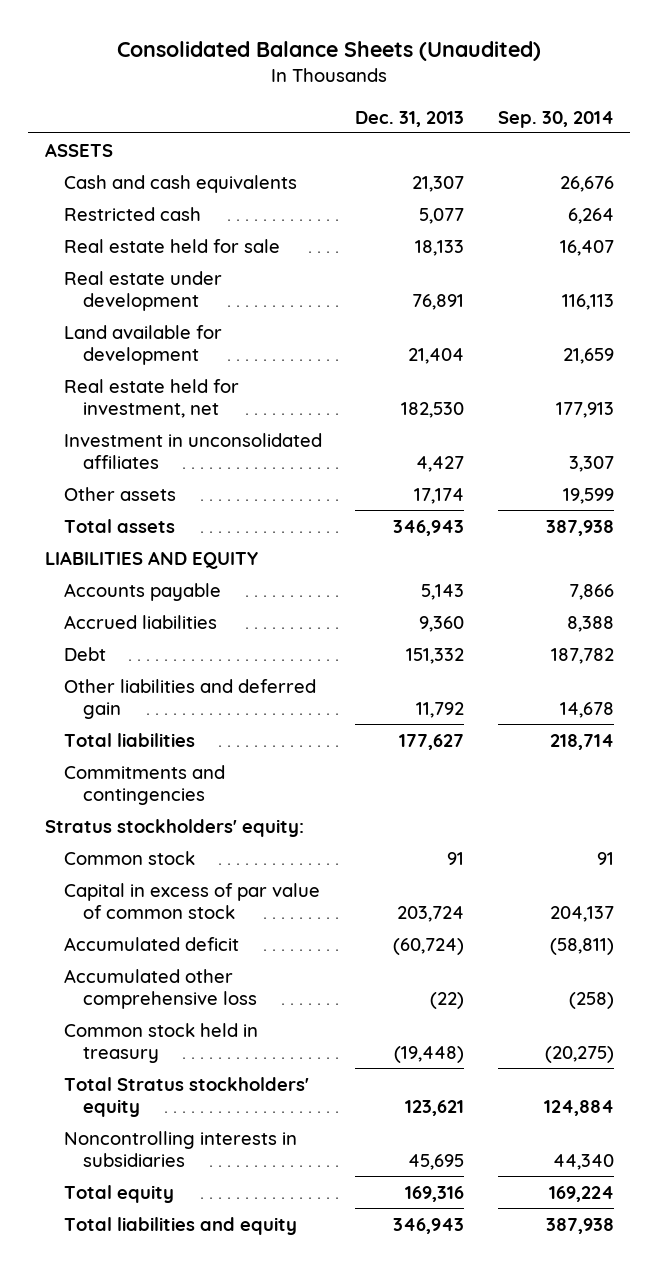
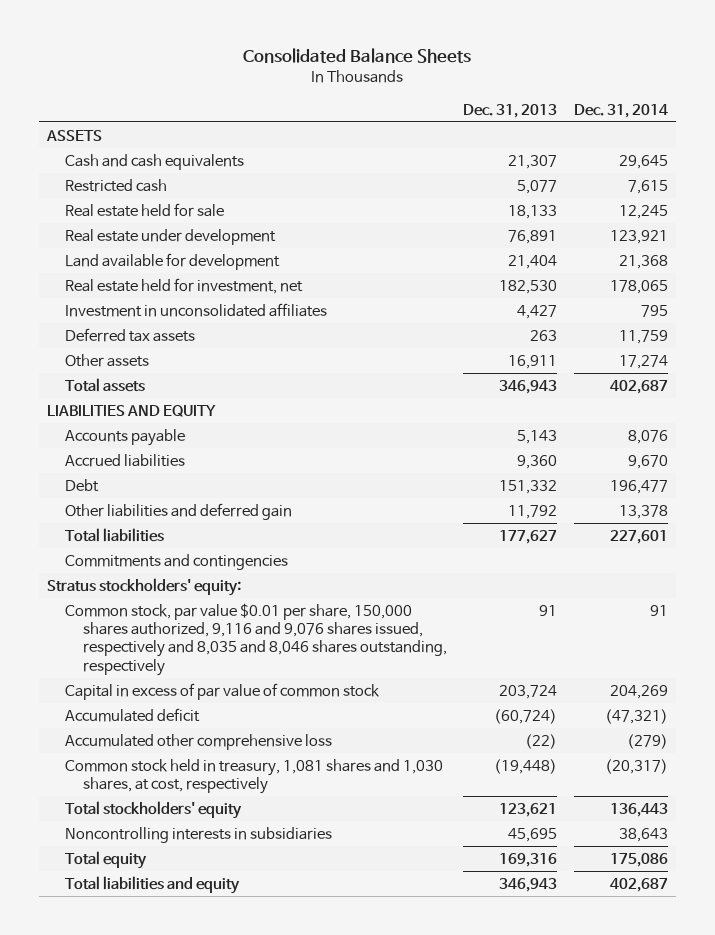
[117,40,542,61] Consolidated Balance Sheets (Unaudited) -> [243,47,472,63] Consolidated Balance Sheets
[497,110,614,128] Sep. 30, 2014 -> none
none -> [573,103,668,118] Dec. 31, 2014
none -> [64,327,195,342] Deferred tax assets
[414,487,465,504] 17,174 -> [508,354,558,369] 16,911
[64,850,196,865] Common stock -> [64,602,447,676] Common stock, par value $0.01 per share, 150,000 shares authorized, 9,116 and 9,076 shares issued, respectively and 8,035 and 8,046 shares outstanding, respectively
[64,1022,259,1063] Common stock held in treasury -> [64,758,443,795] Common stock held in treasury, 1,081 shares and 1,030 shares, at cost, respectively
[64,1076,310,1117] Total Stratus stockholders' equity -> [64,800,242,819] Total stockholders' equity

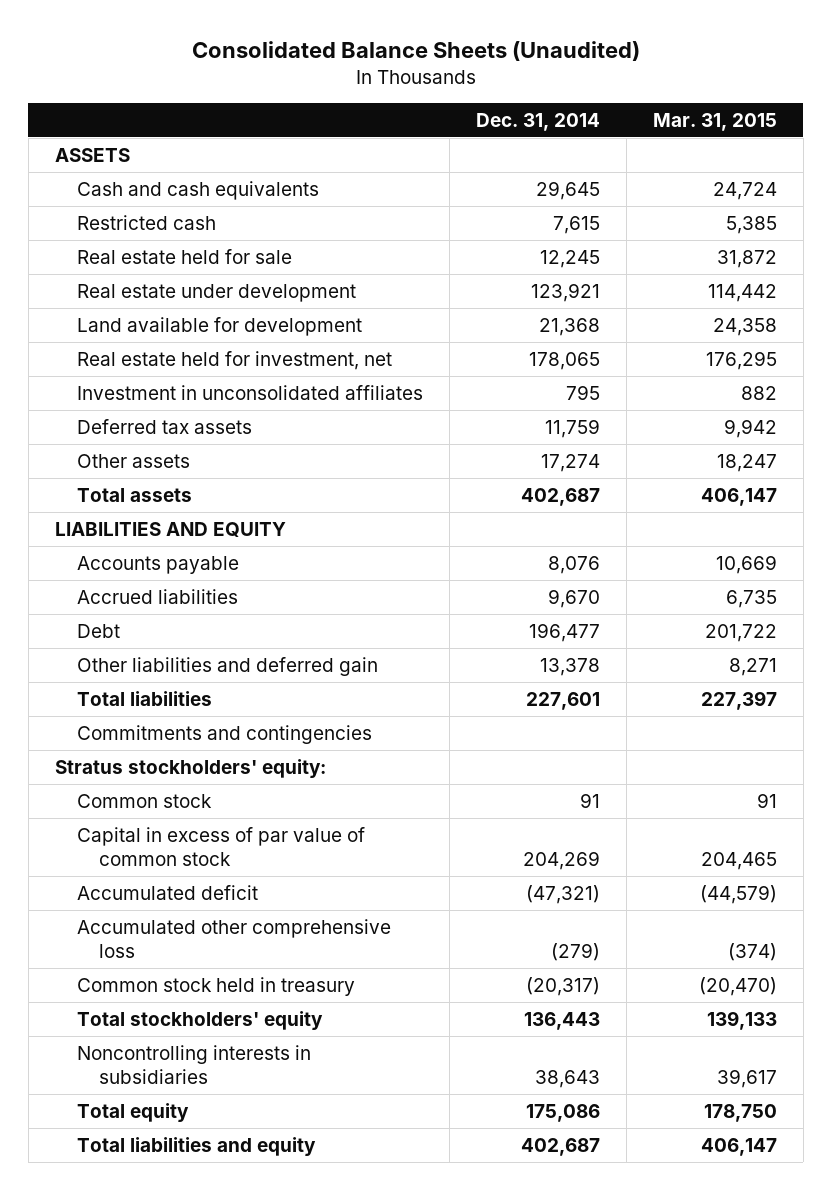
[243,47,472,63] Consolidated Balance Sheets -> [191,41,640,62] Consolidated Balance Sheets (Unaudited)
[463,103,558,118] Dec. 31, 2013 -> none
none -> [652,113,777,132] Mar. 31, 2015
[64,602,447,676] Common stock, par value $0.01 per share, 150,000 shares authorized, 9,116 and 9,076 shares issued, respectively and 8,035 and 8,046 shares outstanding, respectively -> [77,793,213,808] Common stock
[64,758,443,795] Common stock held in treasury, 1,081 shares and 1,030 shares, at cost, respectively -> [77,976,356,996] Common stock held in treasury

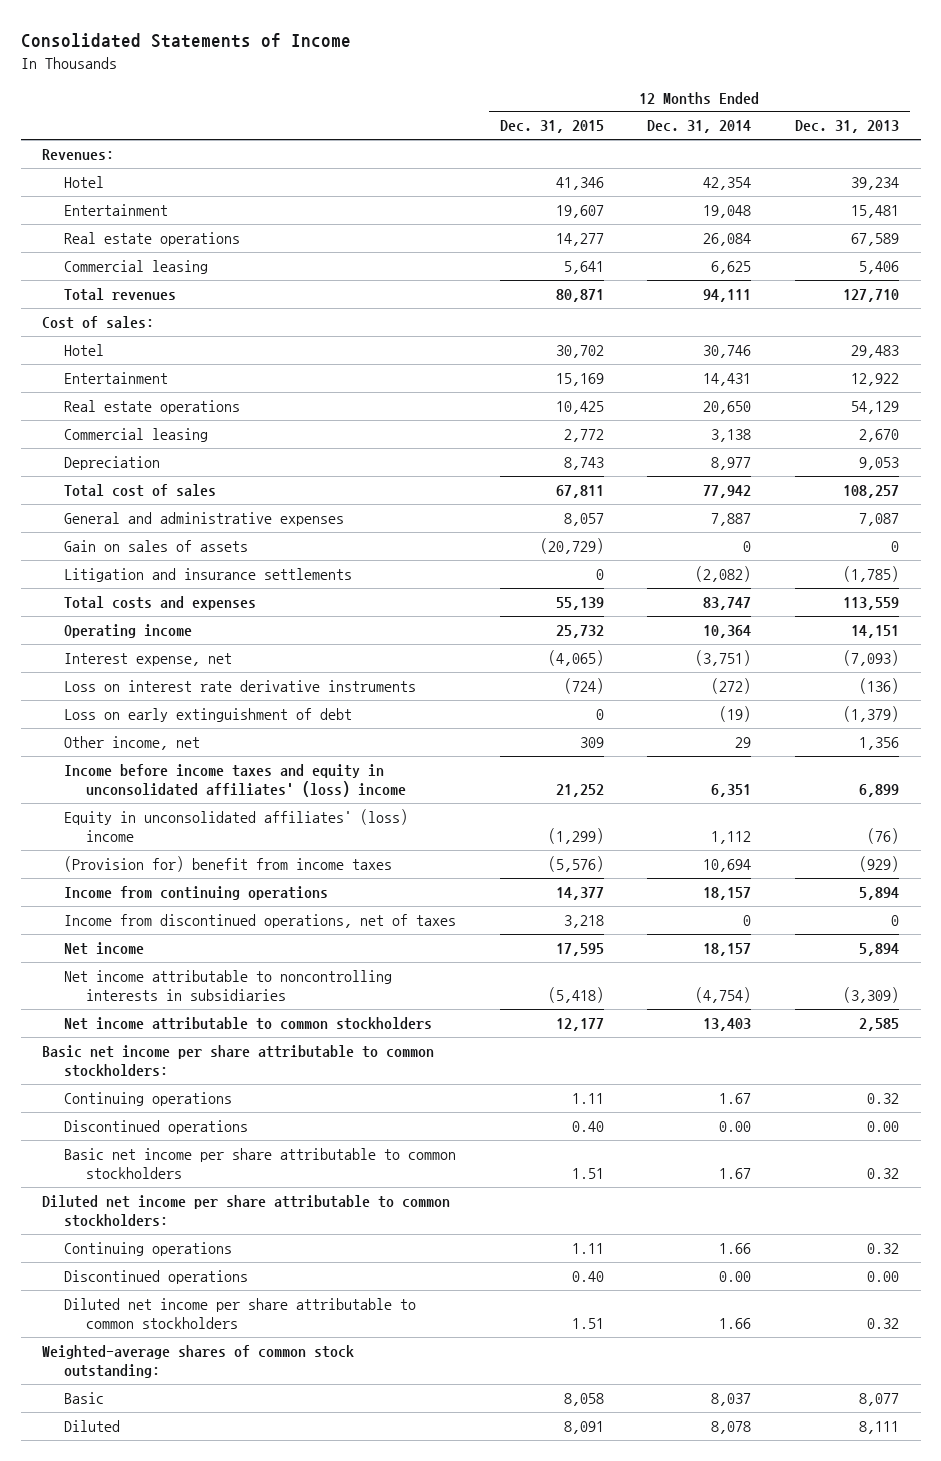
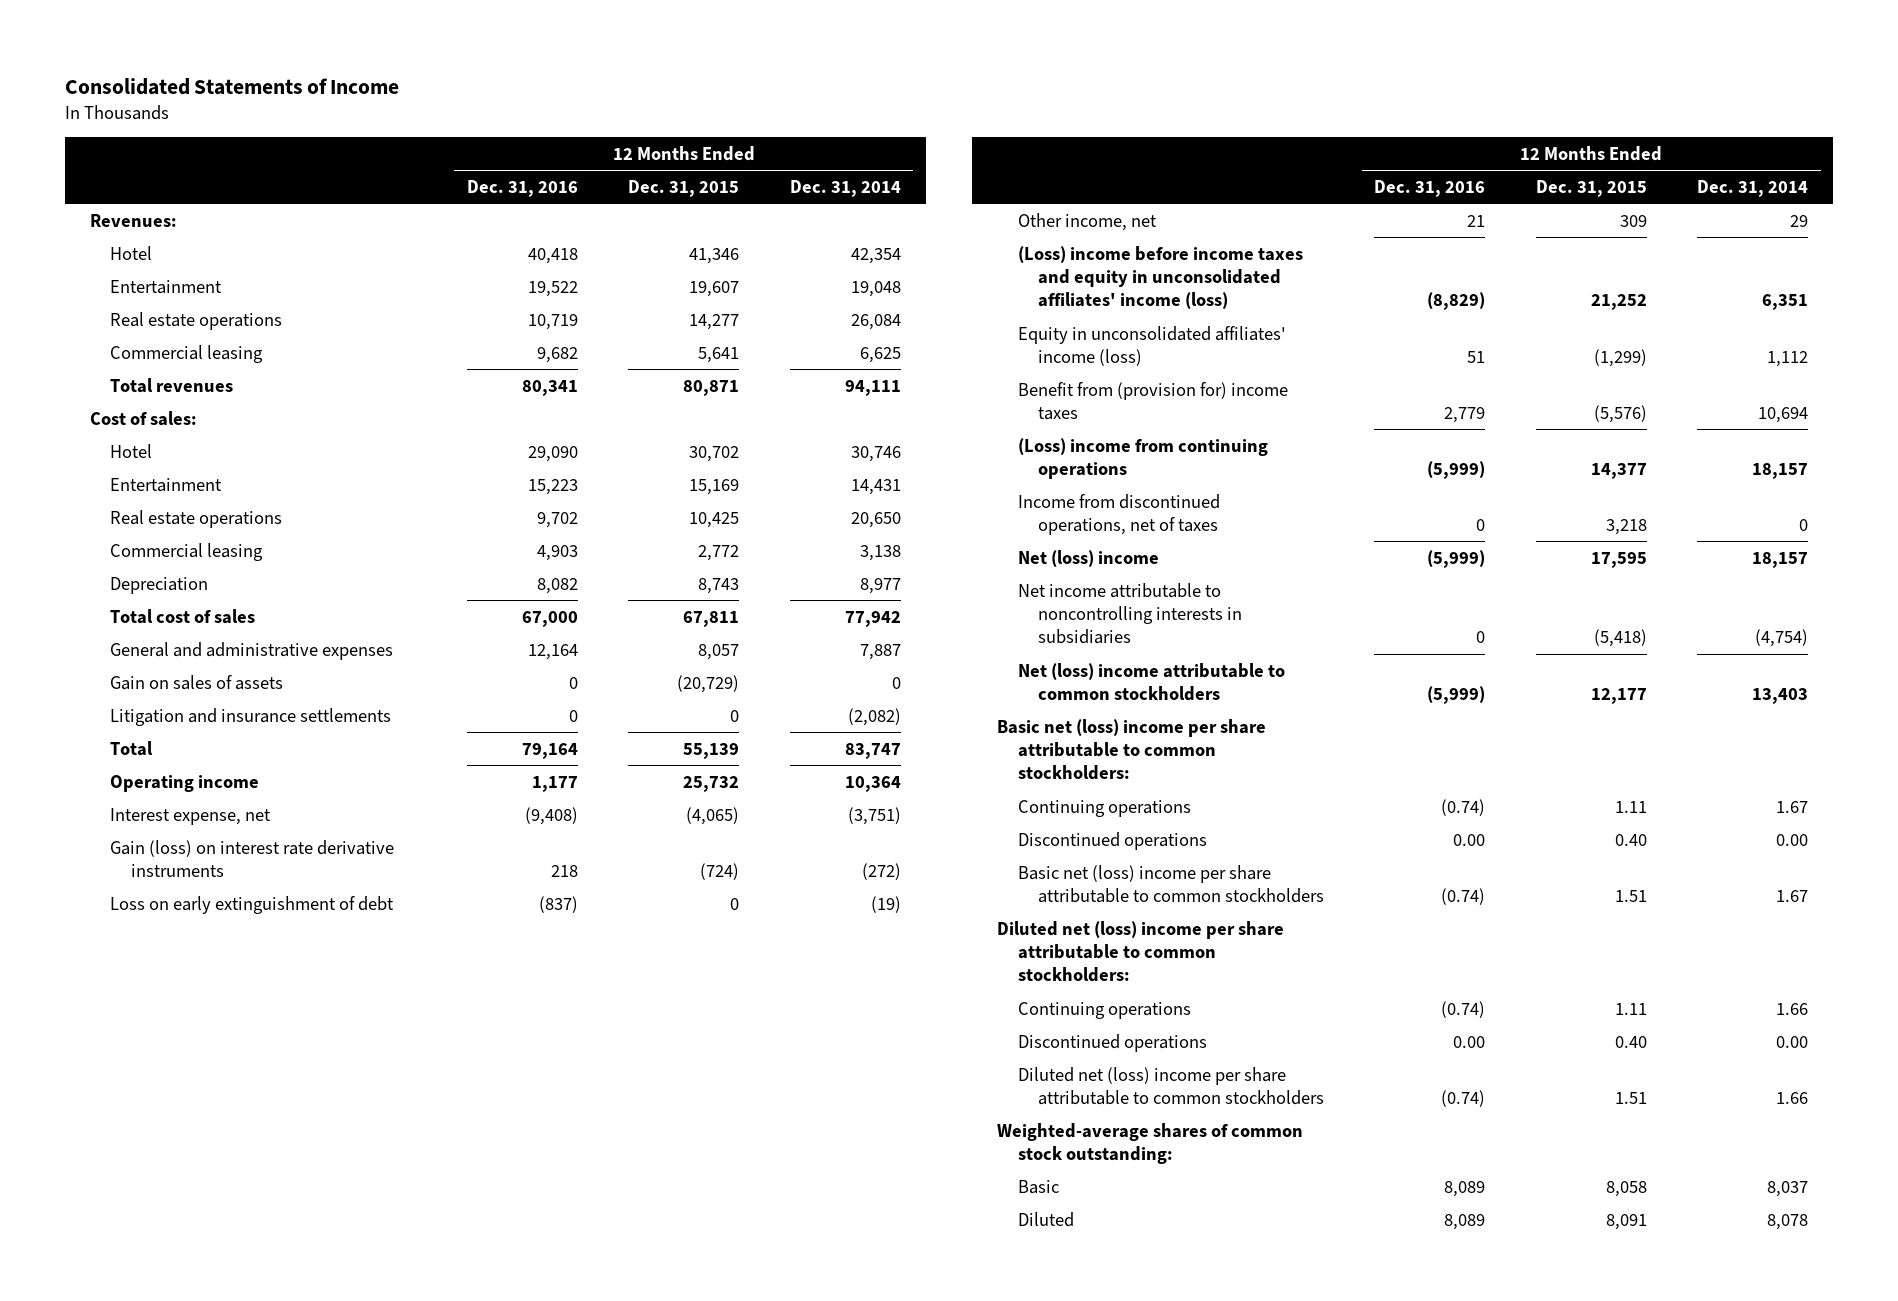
[794,120,899,134] Dec. 31, 2013 -> none
none -> [467,179,579,197] Dec. 31, 2016
[64,596,257,611] Total costs and expenses -> [110,740,154,756] Total
[64,680,417,693] Loss on interest rate derivative instruments -> [110,839,395,878] Gain (loss) on interest rate derivative instruments
[64,764,406,798] Income before income taxes and equity in unconsolidated affiliates' (loss) income -> [1017,245,1303,310] (Loss) income before income taxes and equity in unconsolidated affiliates' income (loss)
[64,809,409,843] Equity in unconsolidated affiliates' (loss) income -> [1017,325,1286,367] Equity in unconsolidated affiliates' income (loss)
[64,856,393,873] (Provision for) benefit from income taxes -> [1017,381,1288,421] Benefit from (provision for) income taxes
[64,886,329,901] Income from continuing operations -> [1017,437,1268,480] (Loss) income from continuing operations
[64,942,145,956] Net income -> [1017,549,1159,567] Net (loss) income
[64,1017,433,1031] Net income attributable to common stockholders -> [1017,662,1285,702] Net (loss) income attributable to common stockholders
[42,1045,435,1078] Basic net income per share attributable to common stockholders: -> [997,718,1267,781] Basic net (loss) income per share attributable to common stockholders:
[64,1148,457,1180] Basic net income per share attributable to common stockholders -> [1017,864,1325,904] Basic net (loss) income per share attributable to common stockholders
[42,1195,451,1228] Diluted net income per share attributable to common stockholders: -> [997,920,1285,983] Diluted net (loss) income per share attributable to common stockholders:
[64,1298,417,1330] Diluted net income per share attributable to common stockholders -> [1017,1066,1325,1106] Diluted net (loss) income per share attributable to common stockholders

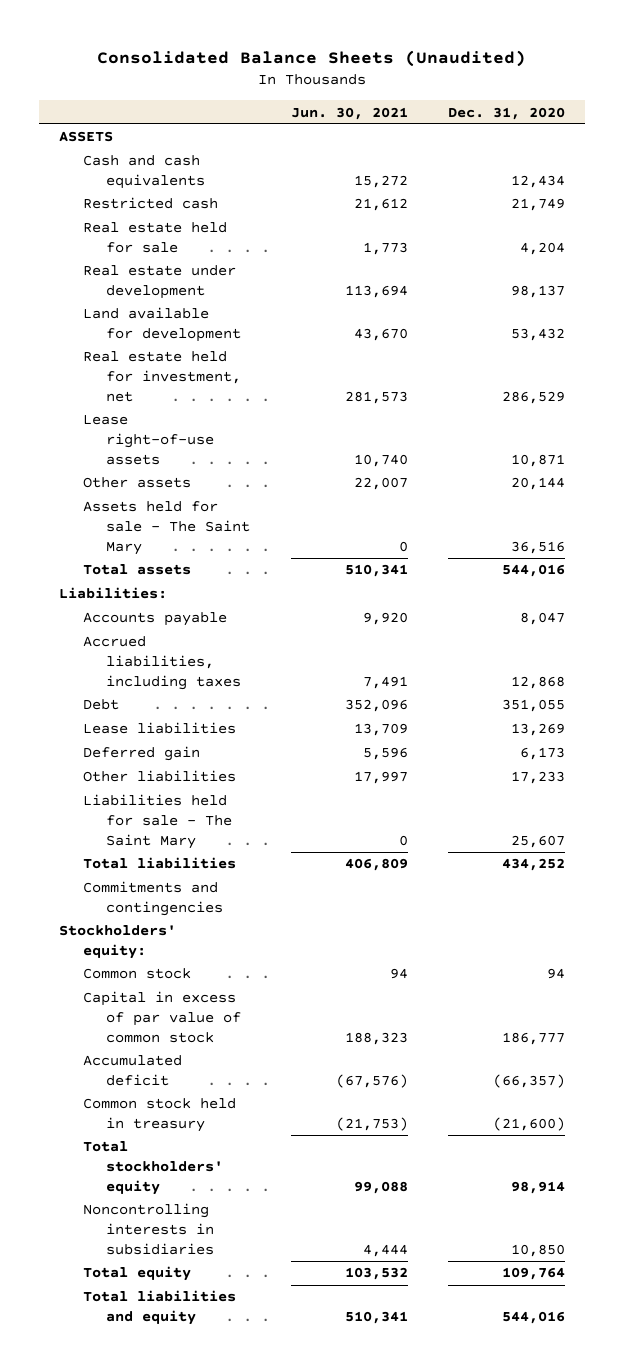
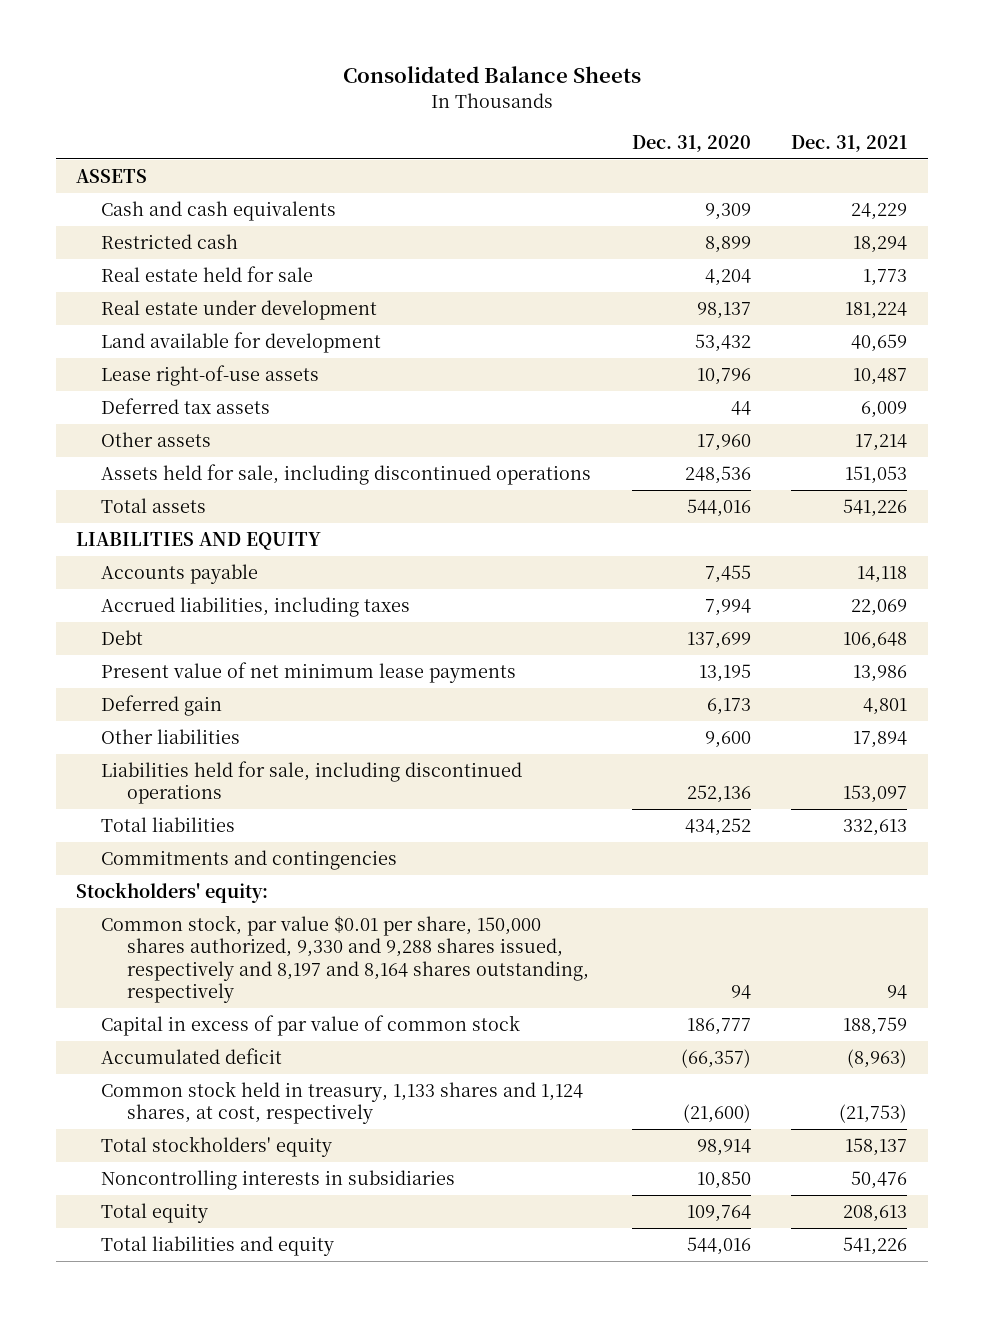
[97,50,527,68] Consolidated Balance Sheets (Unaudited) -> [342,66,641,84] Consolidated Balance Sheets
[290,106,408,120] Jun. 30, 2021 -> none
none -> [791,134,908,152] Dec. 31, 2021
[511,175,566,189] 12,434 -> [704,203,751,221] 9,309
[511,198,566,212] 21,749 -> [704,236,751,254] 8,899
[82,351,242,402] Real estate held for investment, net -> none
[511,453,566,467] 10,871 -> [696,368,751,386] 10,796
none -> [101,398,271,415] Deferred tax assets
[511,477,566,491] 20,144 -> [696,434,751,452] 17,960
[82,501,251,555] Assets held for sale - The Saint Mary -> [101,464,592,486] Assets held for sale, including discontinued operations
[511,540,566,554] 36,516 -> [684,466,751,485] 248,536
[58,587,167,600] Liabilities: -> none
[82,722,236,735] Lease liabilities -> none
none -> [75,532,321,551] LIABILITIES AND EQUITY
[520,612,566,626] 8,047 -> [704,565,751,584] 7,455
[511,675,566,689] 12,868 -> [704,599,751,617] 7,994
[502,699,566,713] 351,055 -> [686,632,751,650] 137,699
none -> [101,662,517,684] Present value of net minimum lease payments
[511,771,566,785] 17,233 -> [704,731,751,749] 9,600
[82,794,233,849] Liabilities held for sale - The Saint Mary -> [101,761,523,805] Liabilities held for sale, including discontinued operations
[511,834,566,848] 25,607 -> [686,785,751,804] 252,136
[82,968,191,980] Common stock -> [101,915,590,1003] Common stock, par value $0.01 per share, 150,000 shares authorized, 9,330 and 9,288 shares issued, respectively and 8,197 and 8,164 shares outstanding, respectively
[82,1098,236,1133] Common stock held in treasury -> [101,1081,584,1125] Common stock held in treasury, 1,133 shares and 1,124 shares, at cost, respectively

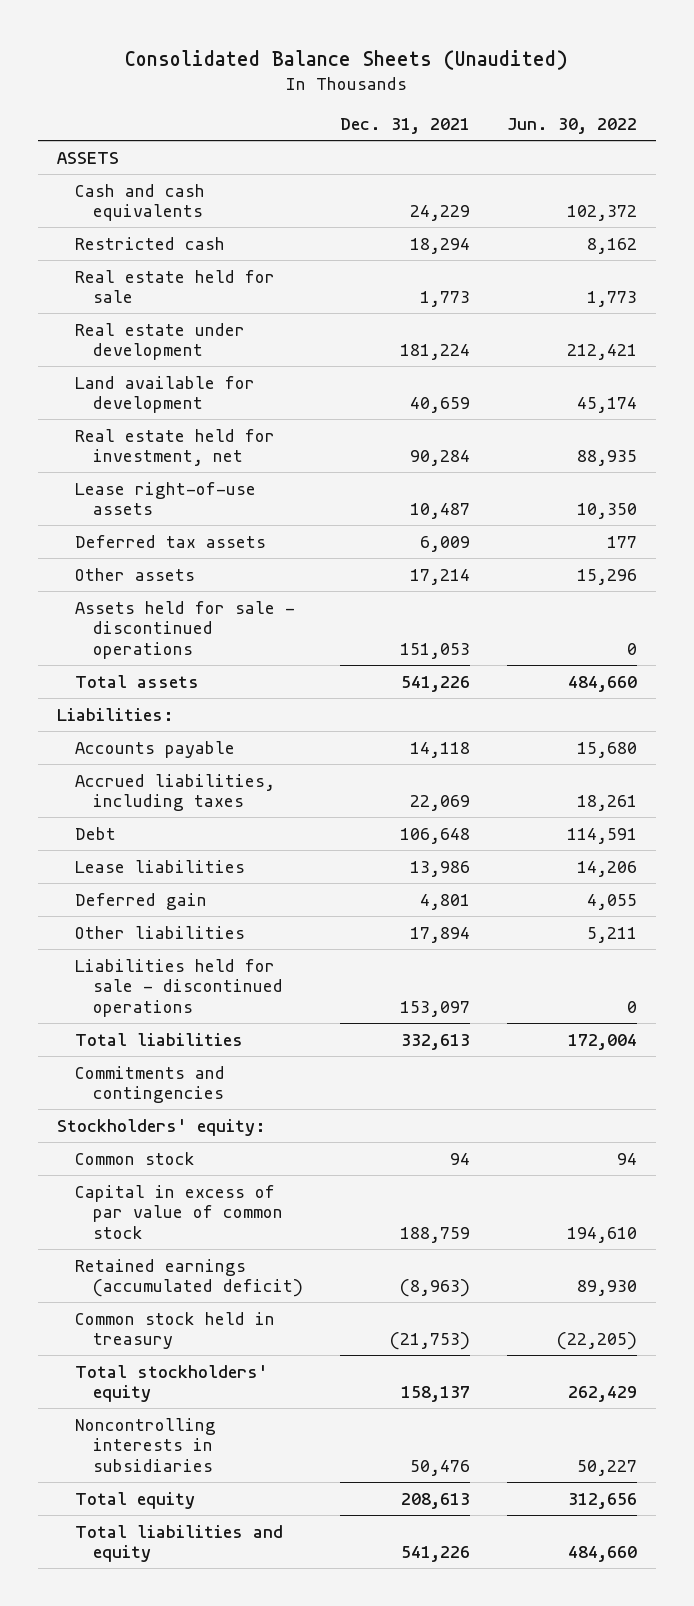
[342,66,641,84] Consolidated Balance Sheets -> [124,49,568,70] Consolidated Balance Sheets (Unaudited)
[631,134,751,152] Dec. 31, 2020 -> none
none -> [507,117,638,134] Jun. 30, 2022
none -> [74,428,275,467] Real estate held for investment, net
[101,464,592,486] Assets held for sale, including discontinued operations -> [74,600,295,659] Assets held for sale - discontinued operations
[75,532,321,551] LIABILITIES AND EQUITY -> none
none -> [56,707,174,721] Liabilities:
[101,662,517,684] Present value of net minimum lease payments -> [74,859,245,873] Lease liabilities
[101,761,523,805] Liabilities held for sale, including discontinued operations -> [74,958,283,1017] Liabilities held for sale - discontinued operations
[101,915,590,1003] Common stock, par value $0.01 per share, 150,000 shares authorized, 9,330 and 9,288 shares issued, respectively and 8,197 and 8,164 shares outstanding, respectively -> [74,1151,195,1165] Common stock
[101,1048,283,1065] Accumulated deficit -> [74,1258,303,1298] Retained earnings (accumulated deficit)
[101,1081,584,1125] Common stock held in treasury, 1,133 shares and 1,124 shares, at cost, respectively -> [74,1311,275,1350] Common stock held in treasury

